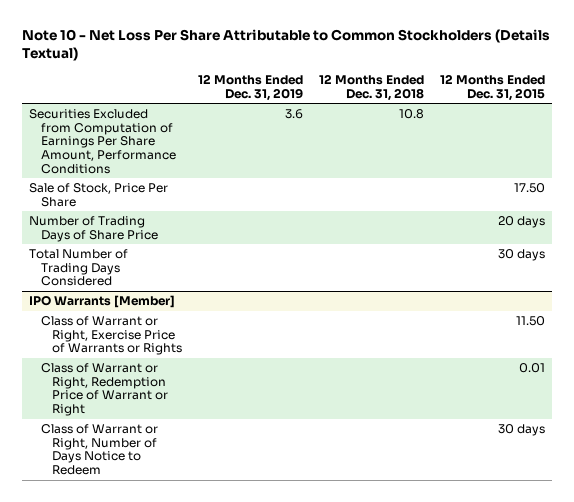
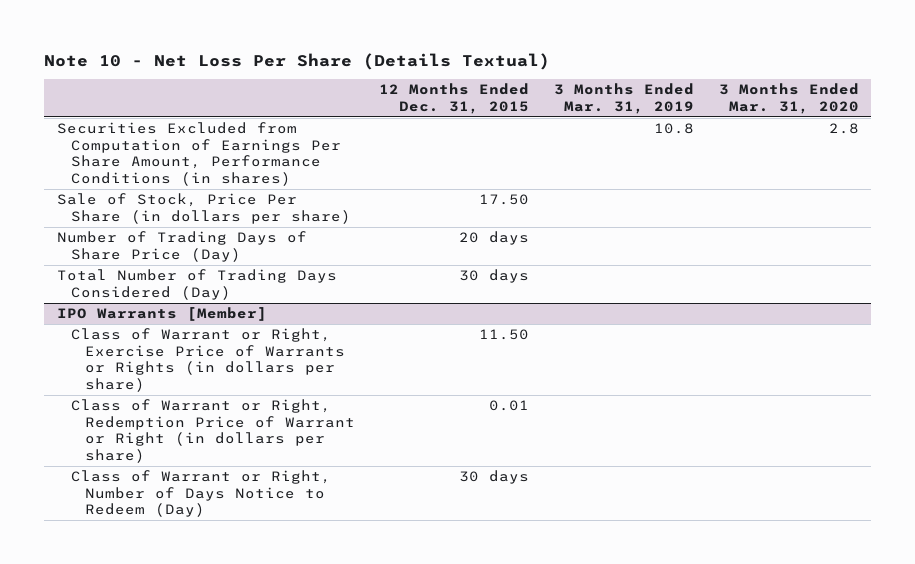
[21,28,550,62] Note 10 - Net Loss Per Share Attributable to Common Stockholders (Details Textual) -> [44,52,551,70] Note 10 - Net Loss Per Share (Details Textual)
[198,74,304,101] 12 Months Ended Dec. 31, 2019 -> none
[318,74,424,101] 12 Months Ended Dec. 31, 2018 -> none
none -> [553,83,694,114] 3 Months Ended Mar. 31, 2019
none -> [718,83,859,114] 3 Months Ended Mar. 31, 2020
[29,109,176,174] Securities Excluded from Computation of Earnings Per Share Amount, Performance Conditions -> [56,122,341,186] Securities Excluded from Computation of Earnings Per Share Amount, Performance Conditions (in shares)
[29,183,169,207] Sale of Stock, Price Per Share -> [56,193,351,224] Sale of Stock, Price Per Share (in dollars per share)
[29,216,158,242] Number of Trading Days of Share Price -> [56,231,307,262] Number of Trading Days of Share Price (Day)
[29,249,129,287] Total Number of Trading Days Considered -> [56,269,337,300] Total Number of Trading Days Considered (Day)
[40,316,183,356] Class of Warrant or Right, Exercise Price of Warrants or Rights -> [70,328,345,392] Class of Warrant or Right, Exercise Price of Warrants or Rights (in dollars per share)
[40,363,169,417] Class of Warrant or Right, Redemption Price of Warrant or Right -> [70,399,355,463] Class of Warrant or Right, Redemption Price of Warrant or Right (in dollars per share)
[40,424,158,476] Class of Warrant or Right, Number of Days Notice to Redeem -> [70,470,331,518] Class of Warrant or Right, Number of Days Notice to Redeem (Day)

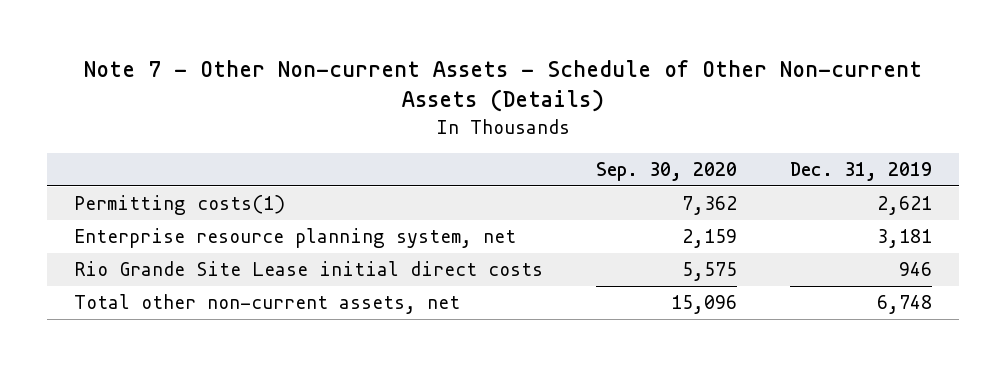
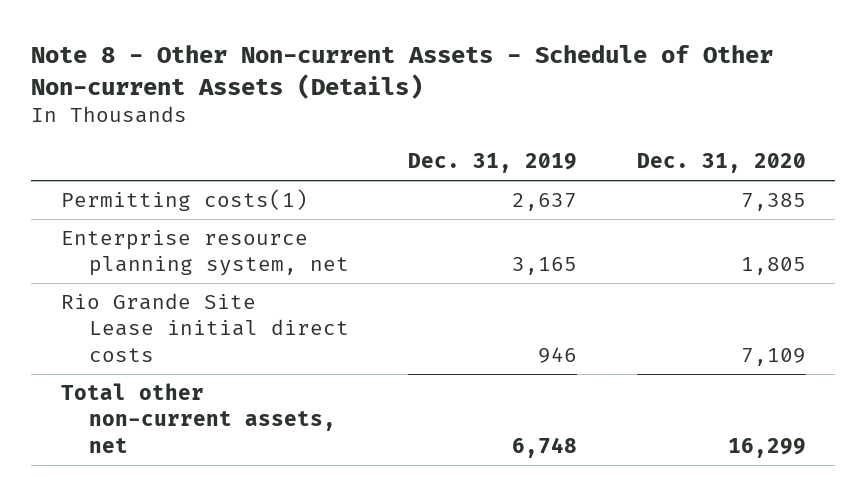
[84,60,923,113] Note 7 - Other Non-current Assets - Schedule of Other Non-current Assets (Details) -> [31,44,774,99] Note 8 - Other Non-current Assets - Schedule of Other Non-current Assets (Details)
[596,162,738,182] Sep. 30, 2020 -> none
none -> [636,153,806,174] Dec. 31, 2020
[877,196,933,216] 2,621 -> [512,193,578,212] 2,637
[877,229,933,249] 3,181 -> [512,257,578,276] 3,165

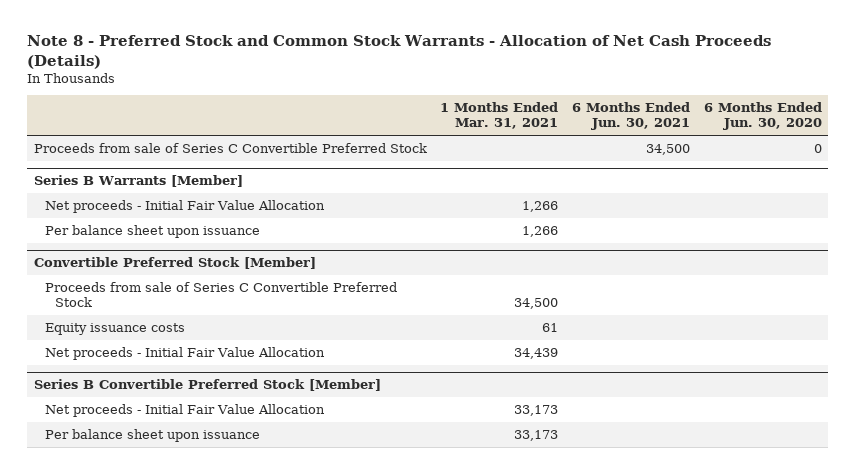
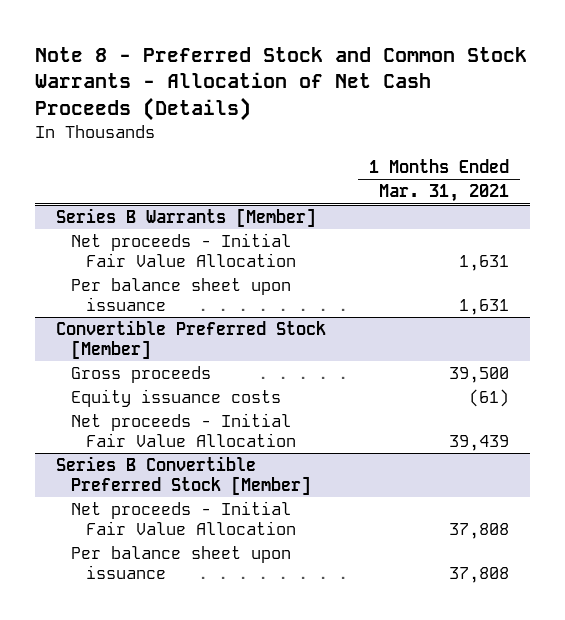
[572,102,691,131] 6 Months Ended Jun. 30, 2021 -> none
[703,102,822,131] 6 Months Ended Jun. 30, 2020 -> none
[33,142,427,153] Proceeds from sale of Series C Convertible Preferred Stock -> none
[522,200,559,212] 1,266 -> [459,254,510,271] 1,631
[522,225,559,237] 1,266 -> [459,298,510,315] 1,631
[44,281,397,308] Proceeds from sale of Series C Convertible Preferred Stock -> none
none -> [71,366,212,384] Gross proceeds
[542,322,559,332] 61 -> [469,389,510,408] (61)
[514,347,559,359] 34,439 -> [449,434,510,451] 39,439
[514,404,559,416] 33,173 -> [449,522,510,539] 37,808
[514,429,559,441] 33,173 -> [449,566,510,583] 37,808

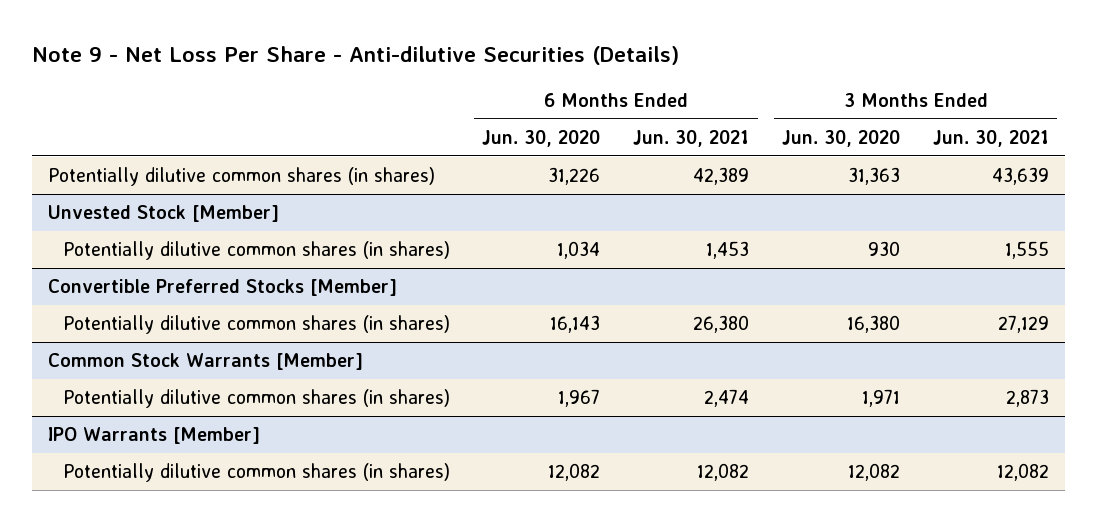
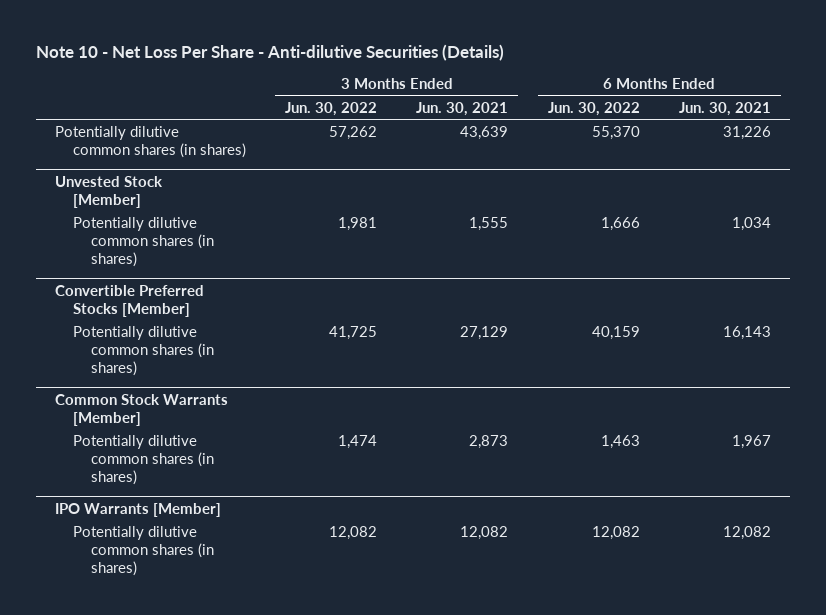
[31,46,679,66] Note 9 - Net Loss Per Share - Anti-dilutive Securities (Details) -> [35,44,504,62] Note 10 - Net Loss Per Share - Anti-dilutive Securities (Details)
[482,129,601,147] Jun. 30, 2020 -> none
[782,129,901,147] Jun. 30, 2020 -> none
none -> [285,101,378,116] Jun. 30, 2022
none -> [547,101,640,116] Jun. 30, 2022
[693,167,750,186] 42,389 -> [722,125,771,140] 31,226
[706,241,750,260] 1,453 -> [731,216,771,231] 1,034
[693,315,750,334] 26,380 -> [722,325,771,340] 16,143
[704,389,750,408] 2,474 -> [731,434,771,449] 1,967

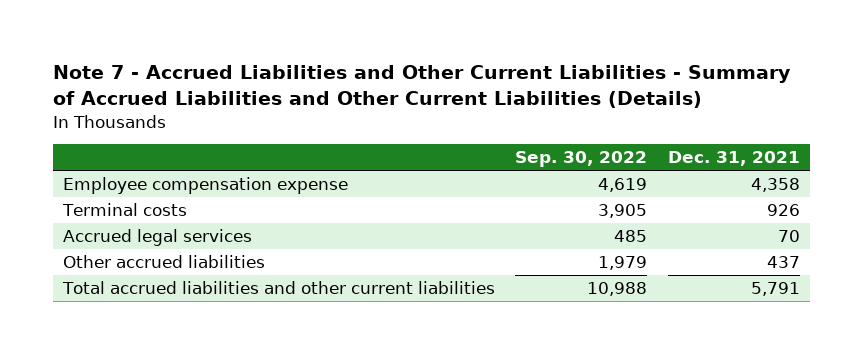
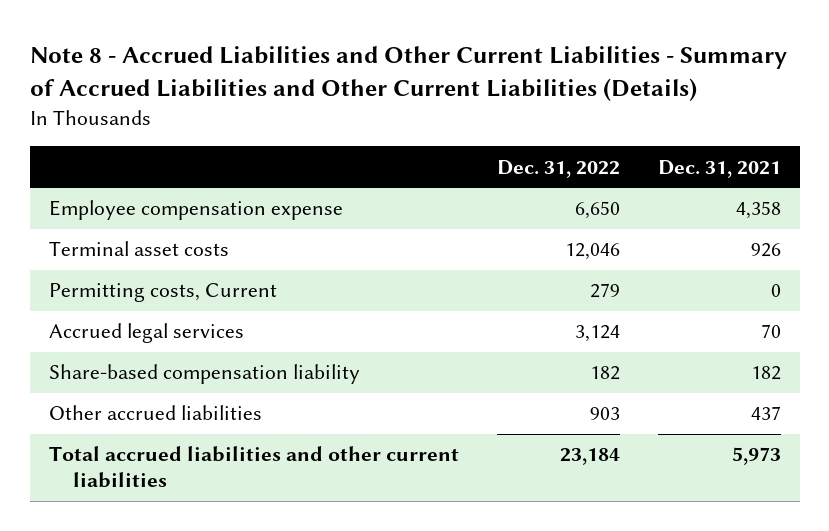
[53,65,792,109] Note 7 - Accrued Liabilities and Other Current Liabilities - Summary of Accrued Liabilities and Other Current Liabilities (Details) -> [29,45,787,102] Note 8 - Accrued Liabilities and Other Current Liabilities - Summary of Accrued Liabilities and Other Current Liabilities (Details)
[515,151,648,168] Sep. 30, 2022 -> none
none -> [496,159,620,178] Dec. 31, 2022
[62,203,188,217] Terminal costs -> [48,241,229,257] Terminal asset costs
none -> [48,283,277,303] Permitting costs, Current
none -> [48,364,360,385] Share-based compensation liability
[750,282,800,297] 5,791 -> [731,447,781,466] 5,973

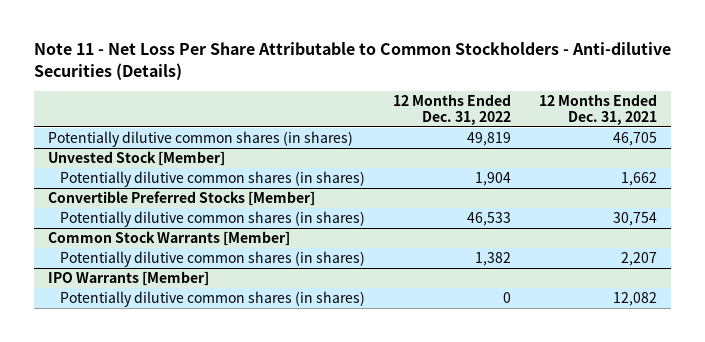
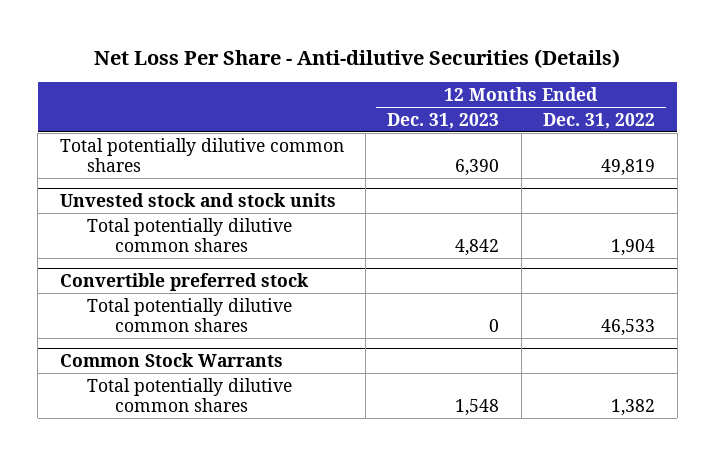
[33,42,671,80] Note 11 - Net Loss Per Share Attributable to Common Stockholders - Anti-dilutive Securities (Details) -> [94,48,621,68] Net Loss Per Share - Anti-dilutive Securities (Details)
[539,93,658,125] 12 Months Ended Dec. 31, 2021 -> none
none -> [387,112,500,129] Dec. 31, 2023
[47,270,209,286] IPO Warrants [Member] -> none
[60,290,366,307] Potentially dilutive common shares (in shares) -> none
[47,130,353,147] Potentially dilutive common shares (in shares) -> [59,137,344,172] Total potentially dilutive common shares
[47,150,225,166] Unvested Stock [Member] -> [59,192,336,207] Unvested stock and stock units
[60,170,366,187] Potentially dilutive common shares (in shares) -> [87,217,293,252] Total potentially dilutive common shares
[47,190,315,206] Convertible Preferred Stocks [Member] -> [59,272,309,291] Convertible preferred stock
[60,210,366,227] Potentially dilutive common shares (in shares) -> [87,297,293,332] Total potentially dilutive common shares
[47,230,290,246] Common Stock Warrants [Member] -> [59,352,283,367] Common Stock Warrants
[60,250,366,267] Potentially dilutive common shares (in shares) -> [87,377,293,412] Total potentially dilutive common shares

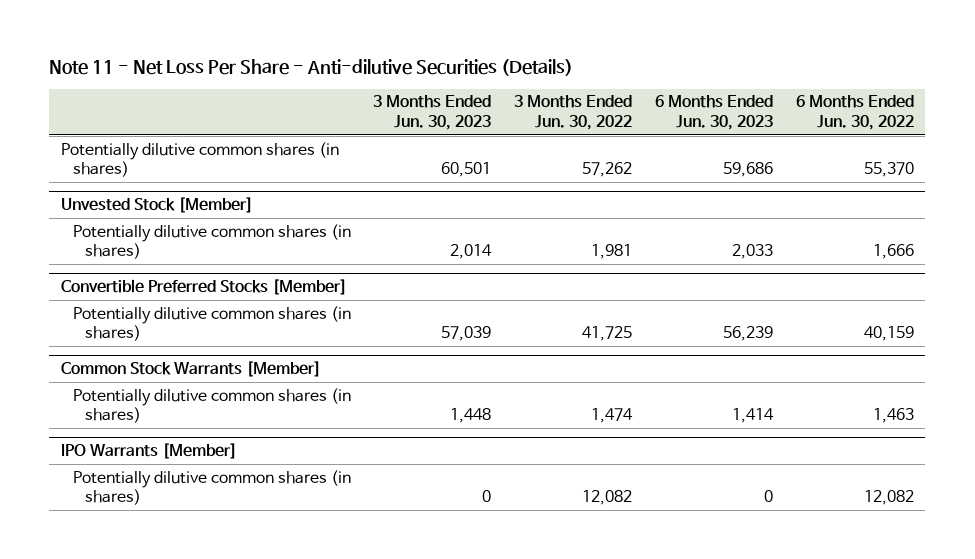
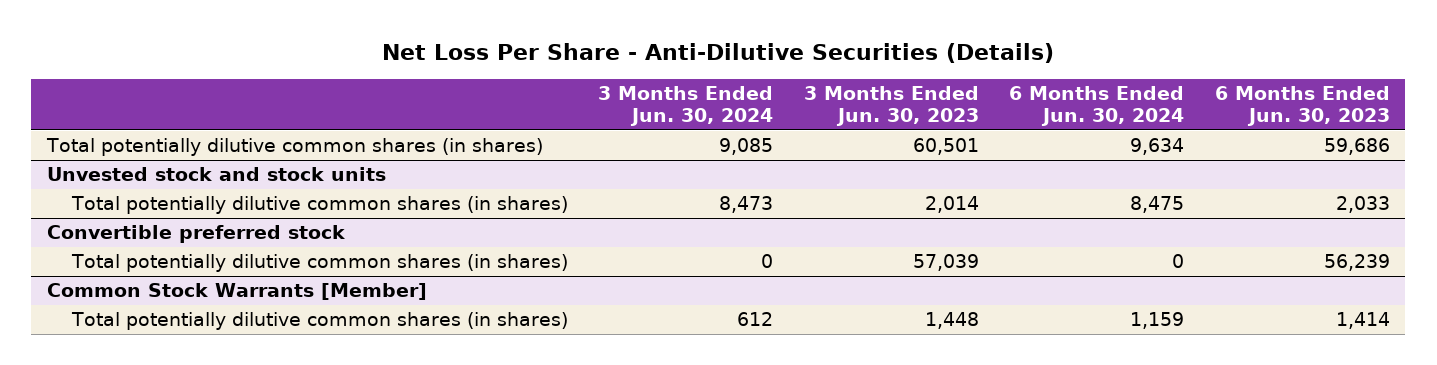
[49,59,574,77] Note 11 - Net Loss Per Share - Anti-dilutive Securities (Details) -> [382,43,1055,64] Net Loss Per Share - Anti-Dilutive Securities (Details)
[514,95,633,130] 3 Months Ended Jun. 30, 2022 -> none
[795,95,914,130] 6 Months Ended Jun. 30, 2022 -> none
none -> [598,86,774,126] 3 Months Ended Jun. 30, 2024
none -> [1009,86,1185,126] 6 Months Ended Jun. 30, 2024
[60,141,339,178] Potentially dilutive common shares (in shares) -> [45,138,543,157] Total potentially dilutive common shares (in shares)
[60,197,253,214] Unvested Stock [Member] -> [46,167,386,182] Unvested stock and stock units
[72,223,351,260] Potentially dilutive common shares (in shares) -> [70,196,568,215] Total potentially dilutive common shares (in shares)
[60,279,347,296] Convertible Preferred Stocks [Member] -> [46,225,345,244] Convertible preferred stock
[72,305,351,342] Potentially dilutive common shares (in shares) -> [70,254,568,273] Total potentially dilutive common shares (in shares)
[60,443,237,460] IPO Warrants [Member] -> none
[72,469,351,506] Potentially dilutive common shares (in shares) -> none
[72,387,351,424] Potentially dilutive common shares (in shares) -> [70,312,568,331] Total potentially dilutive common shares (in shares)

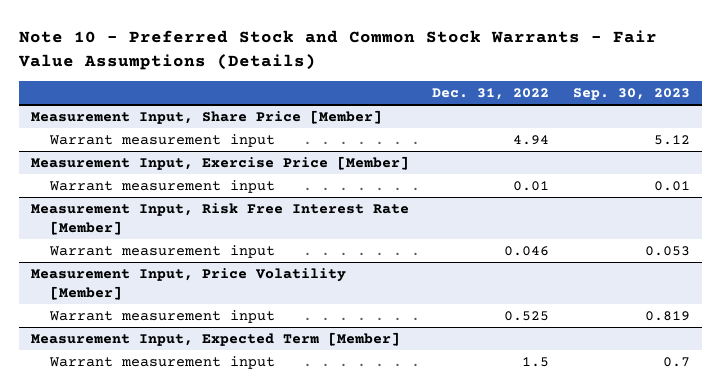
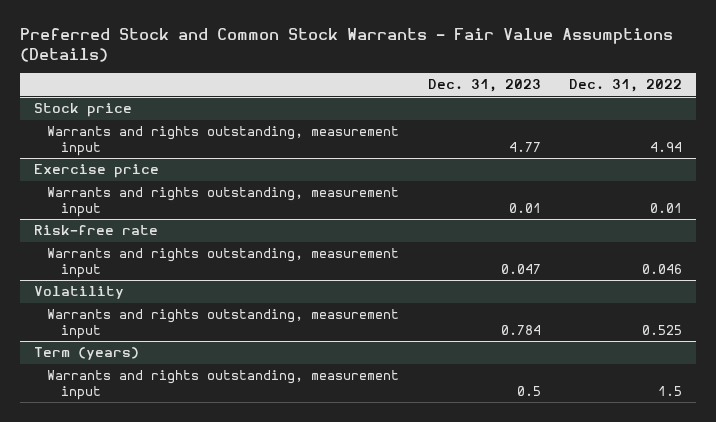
[17,30,657,70] Note 10 - Preferred Stock and Common Stock Warrants - Fair Value Assumptions (Details) -> [19,27,673,63] Preferred Stock and Common Stock Warrants - Fair Value Assumptions (Details)
[572,87,690,100] Sep. 30, 2023 -> none
none -> [427,79,541,93] Dec. 31, 2023
[30,109,382,124] Measurement Input, Share Price [Member] -> [33,103,132,118] Stock price
[49,133,276,147] Warrant measurement input -> [47,126,400,156] Warrants and rights outstanding, measurement input
[30,155,409,170] Measurement Input, Exercise Price [Member] -> [33,164,159,179] Exercise price
[49,179,276,193] Warrant measurement input -> [47,187,400,217] Warrants and rights outstanding, measurement input
[30,202,409,235] Measurement Input, Risk Free Interest Rate [Member] -> [33,225,158,236] Risk-free rate
[49,244,276,258] Warrant measurement input -> [47,248,400,278] Warrants and rights outstanding, measurement input
[30,267,346,300] Measurement Input, Price Volatility [Member] -> [33,286,124,300] Volatility
[49,309,276,323] Warrant measurement input -> [47,309,400,339] Warrants and rights outstanding, measurement input
[30,331,400,346] Measurement Input, Expected Term [Member] -> [33,347,139,361] Term (years)
[49,355,276,369] Warrant measurement input -> [47,370,400,400] Warrants and rights outstanding, measurement input

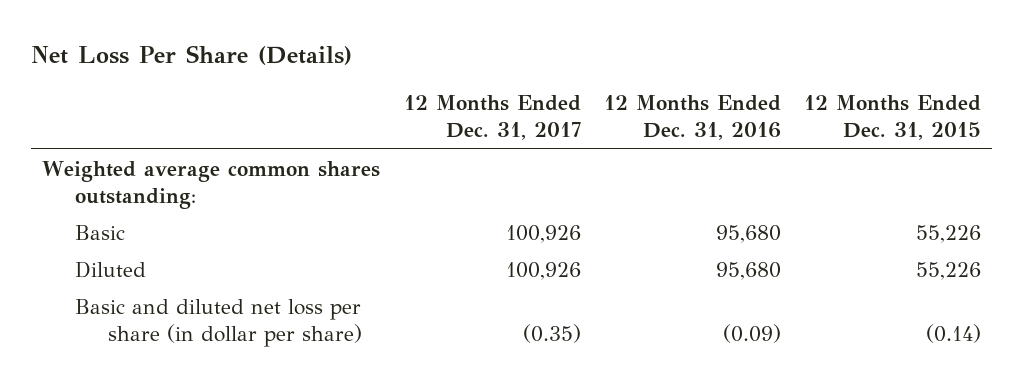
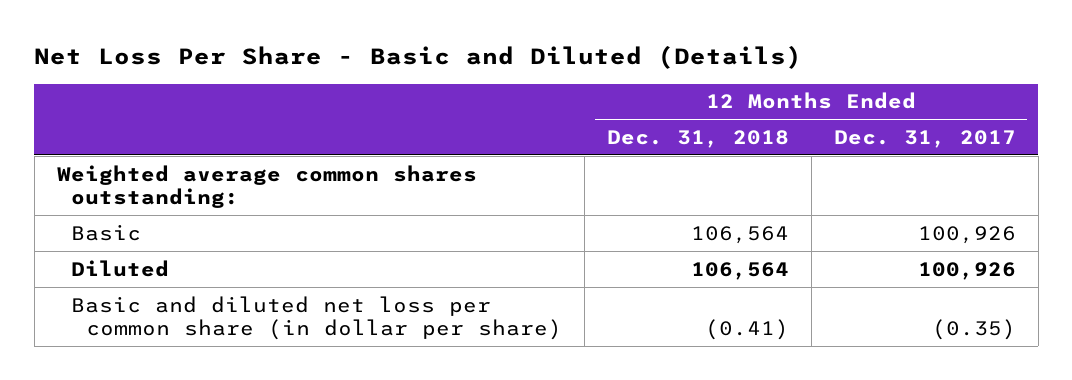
[30,45,352,66] Net Loss Per Share (Details) -> [34,45,803,70] Net Loss Per Share - Basic and Diluted (Details)
[603,95,781,141] 12 Months Ended Dec. 31, 2016 -> none
[803,95,981,141] 12 Months Ended Dec. 31, 2015 -> none
none -> [606,129,789,148] Dec. 31, 2018
[75,298,362,347] Basic and diluted net loss per share (in dollar per share) -> [71,295,562,341] Basic and diluted net loss per common share (in dollar per share)

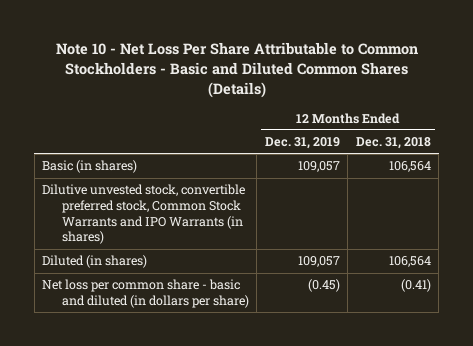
[34,45,803,70] Net Loss Per Share - Basic and Diluted (Details) -> [55,41,418,98] Note 10 - Net Loss Per Share Attributable to Common Stockholders - Basic and Diluted Common Shares (Details)
[833,129,1016,148] Dec. 31, 2017 -> none
none -> [264,137,340,150] Dec. 31, 2019
[56,164,477,209] Weighted average common shares outstanding: -> none
[71,223,142,241] Basic -> [42,160,138,174] Basic (in shares)
none -> [42,184,246,245] Dilutive unvested stock, convertible preferred stock, Common Stock Warrants and IPO Warrants (in shares)
[71,259,170,277] Diluted -> [42,255,148,269] Diluted (in shares)
[71,295,562,341] Basic and diluted net loss per common share (in dollar per share) -> [42,279,249,309] Net loss per common share - basic and diluted (in dollars per share)

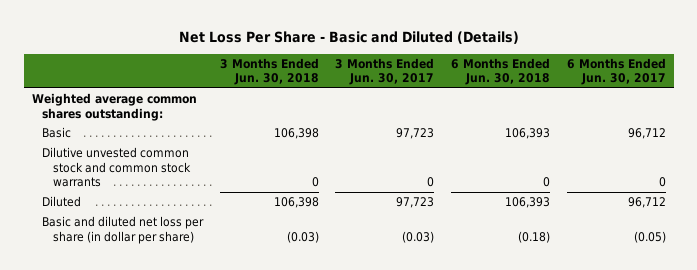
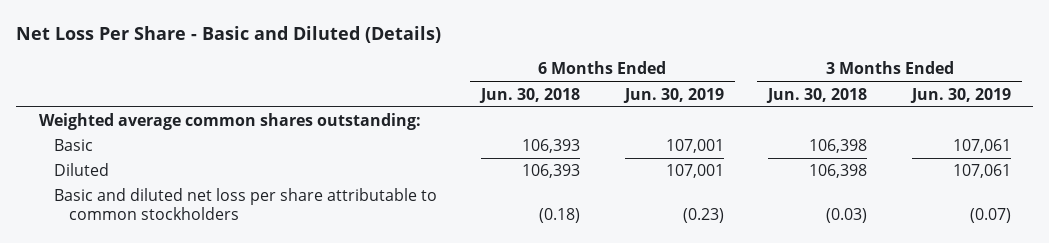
[335,57,435,86] 3 Months Ended Jun. 30, 2017 -> none
[566,57,666,86] 6 Months Ended Jun. 30, 2017 -> none
none -> [622,87,724,103] Jun. 30, 2019
none -> [909,87,1011,103] Jun. 30, 2019
[42,147,191,187] Dilutive unvested common stock and common stock warrants -> none
[42,216,205,244] Basic and diluted net loss per share (in dollar per share) -> [53,188,437,221] Basic and diluted net loss per share attributable to common stockholders

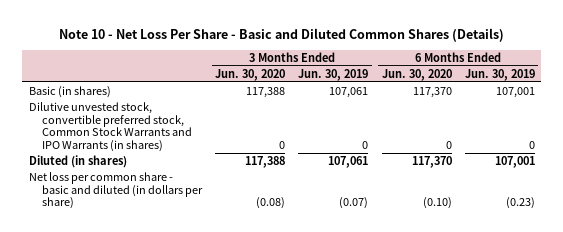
[16,26,442,44] Net Loss Per Share - Basic and Diluted (Details) -> [58,27,504,42] Note 10 - Net Loss Per Share - Basic and Diluted Common Shares (Details)
[479,87,581,103] Jun. 30, 2018 -> none
[766,87,868,103] Jun. 30, 2018 -> none
none -> [215,68,286,81] Jun. 30, 2020
none -> [381,68,452,81] Jun. 30, 2020
[38,113,421,131] Weighted average common shares outstanding: -> none
[53,139,93,152] Basic -> [28,85,111,98] Basic (in shares)
none -> [28,101,192,152] Dilutive unvested stock, convertible preferred stock, Common Stock Warrants and IPO Warrants (in shares)
[53,163,109,177] Diluted -> [28,154,127,168] Diluted (in shares)
[53,188,437,221] Basic and diluted net loss per share attributable to common stockholders -> [28,171,203,210] Net loss per common share - basic and diluted (in dollars per share)

